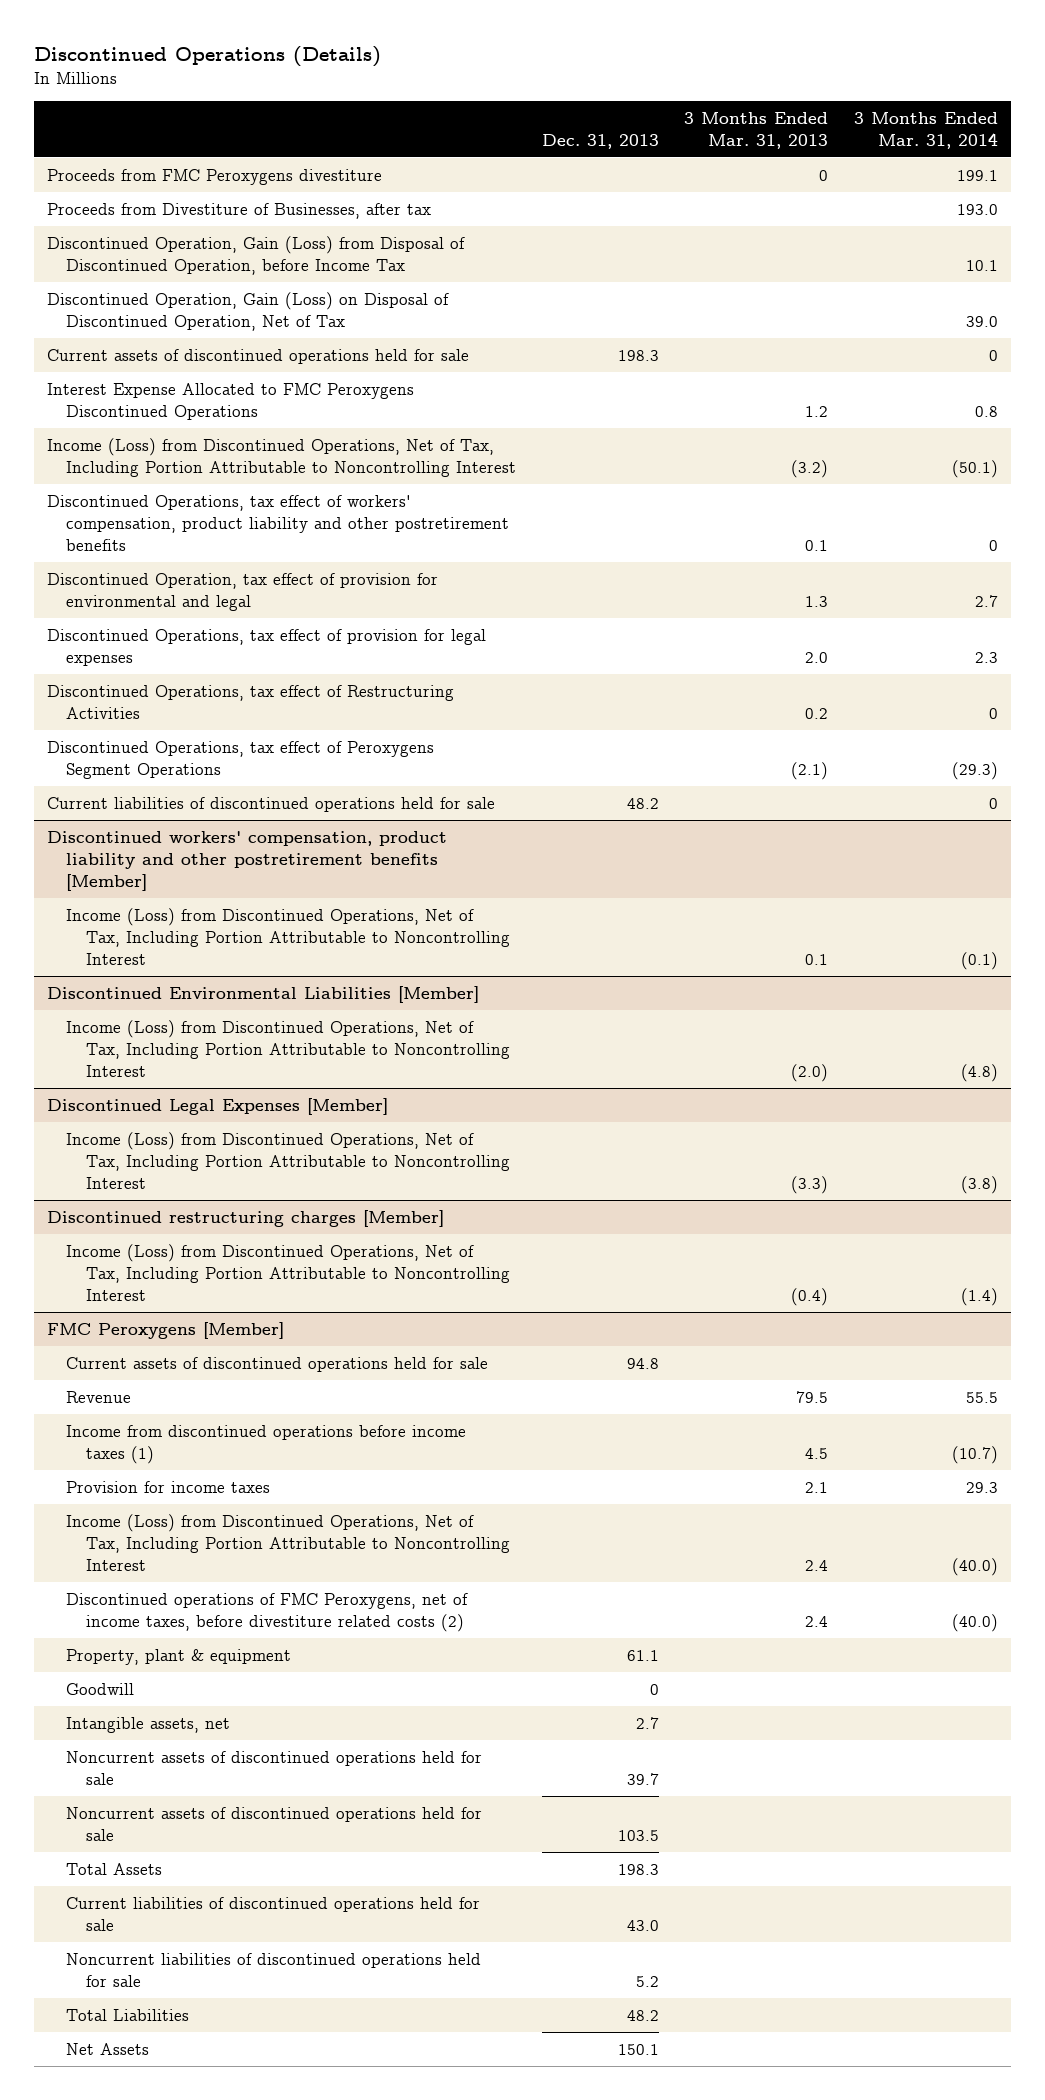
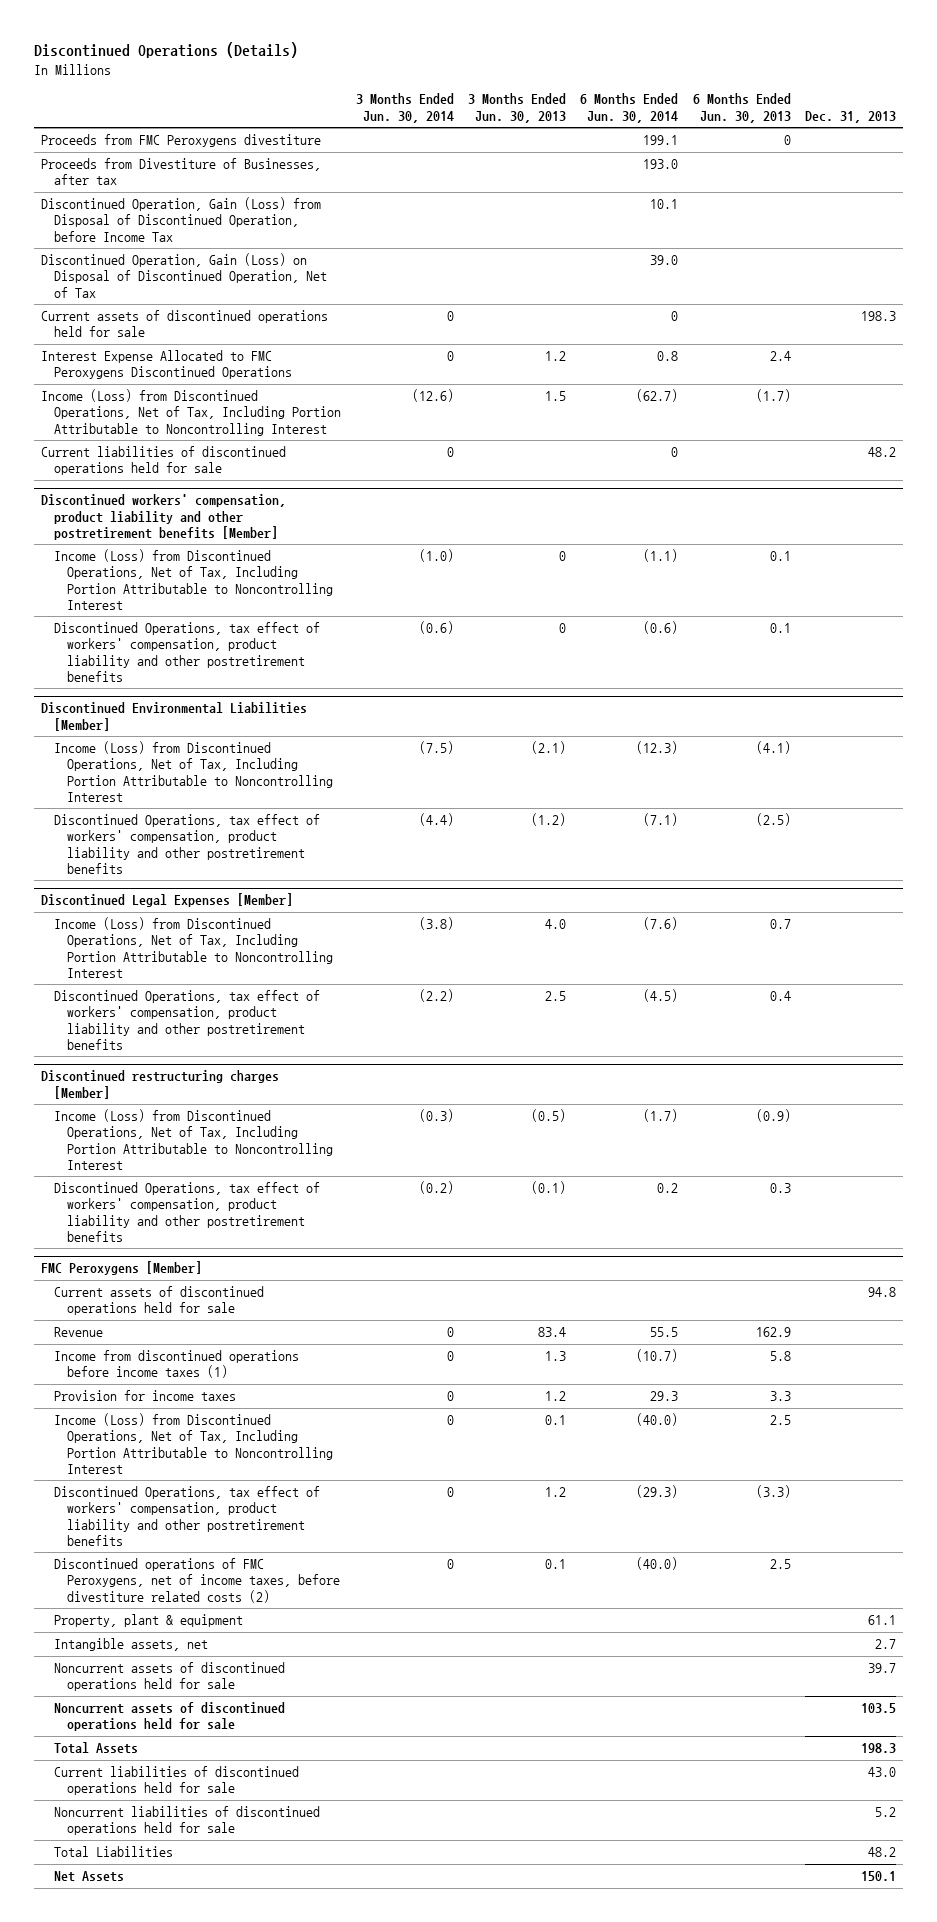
[684,112,829,149] 3 Months Ended Mar. 31, 2013 -> none
[853,112,998,149] 3 Months Ended Mar. 31, 2014 -> none
none -> [355,93,454,123] 3 Months Ended Jun. 30, 2014
none -> [467,93,566,123] 3 Months Ended Jun. 30, 2013
none -> [580,93,679,123] 6 Months Ended Jun. 30, 2014
none -> [692,93,791,123] 6 Months Ended Jun. 30, 2013
[47,494,510,551] Discontinued Operations, tax effect of workers' compensation, product liability and other postretirement benefits -> none
[47,572,439,611] Discontinued Operation, tax effect of provision for environmental and legal -> none
[47,628,487,666] Discontinued Operations, tax effect of provision for legal expenses -> none
[47,684,455,719] Discontinued Operations, tax effect of Restructuring Activities -> none
[47,740,435,779] Discontinued Operations, tax effect of Peroxygens Segment Operations -> none
none -> [54,622,321,682] Discontinued Operations, tax effect of workers' compensation, product liability and other postretirement benefits
none -> [54,814,321,874] Discontinued Operations, tax effect of workers' compensation, product liability and other postretirement benefits
none -> [54,990,321,1050] Discontinued Operations, tax effect of workers' compensation, product liability and other postretirement benefits
none -> [54,1182,321,1242] Discontinued Operations, tax effect of workers' compensation, product liability and other postretirement benefits
none -> [54,1486,321,1546] Discontinued Operations, tax effect of workers' compensation, product liability and other postretirement benefits
[66,1682,135,1695] Goodwill -> none

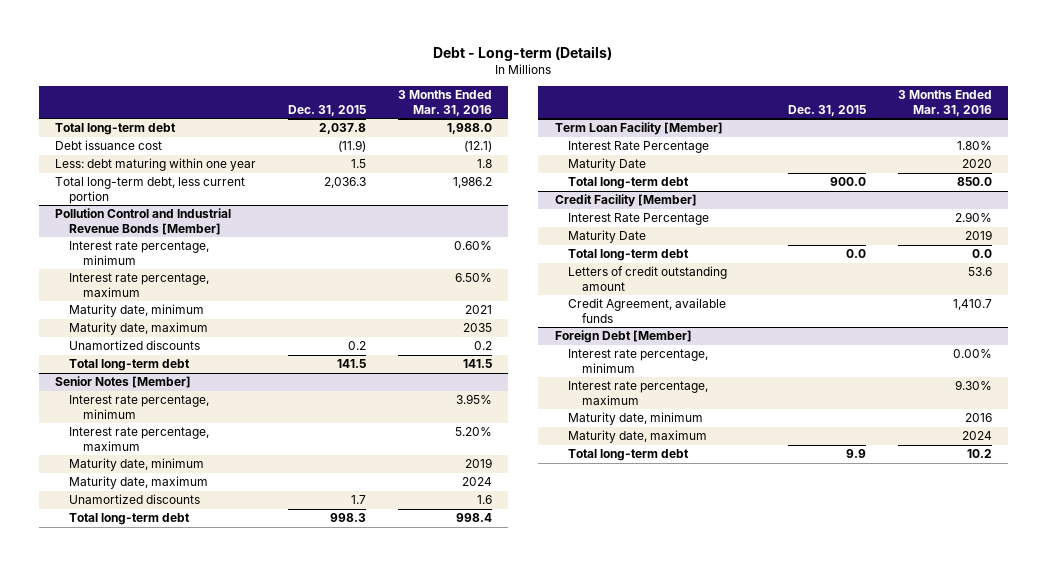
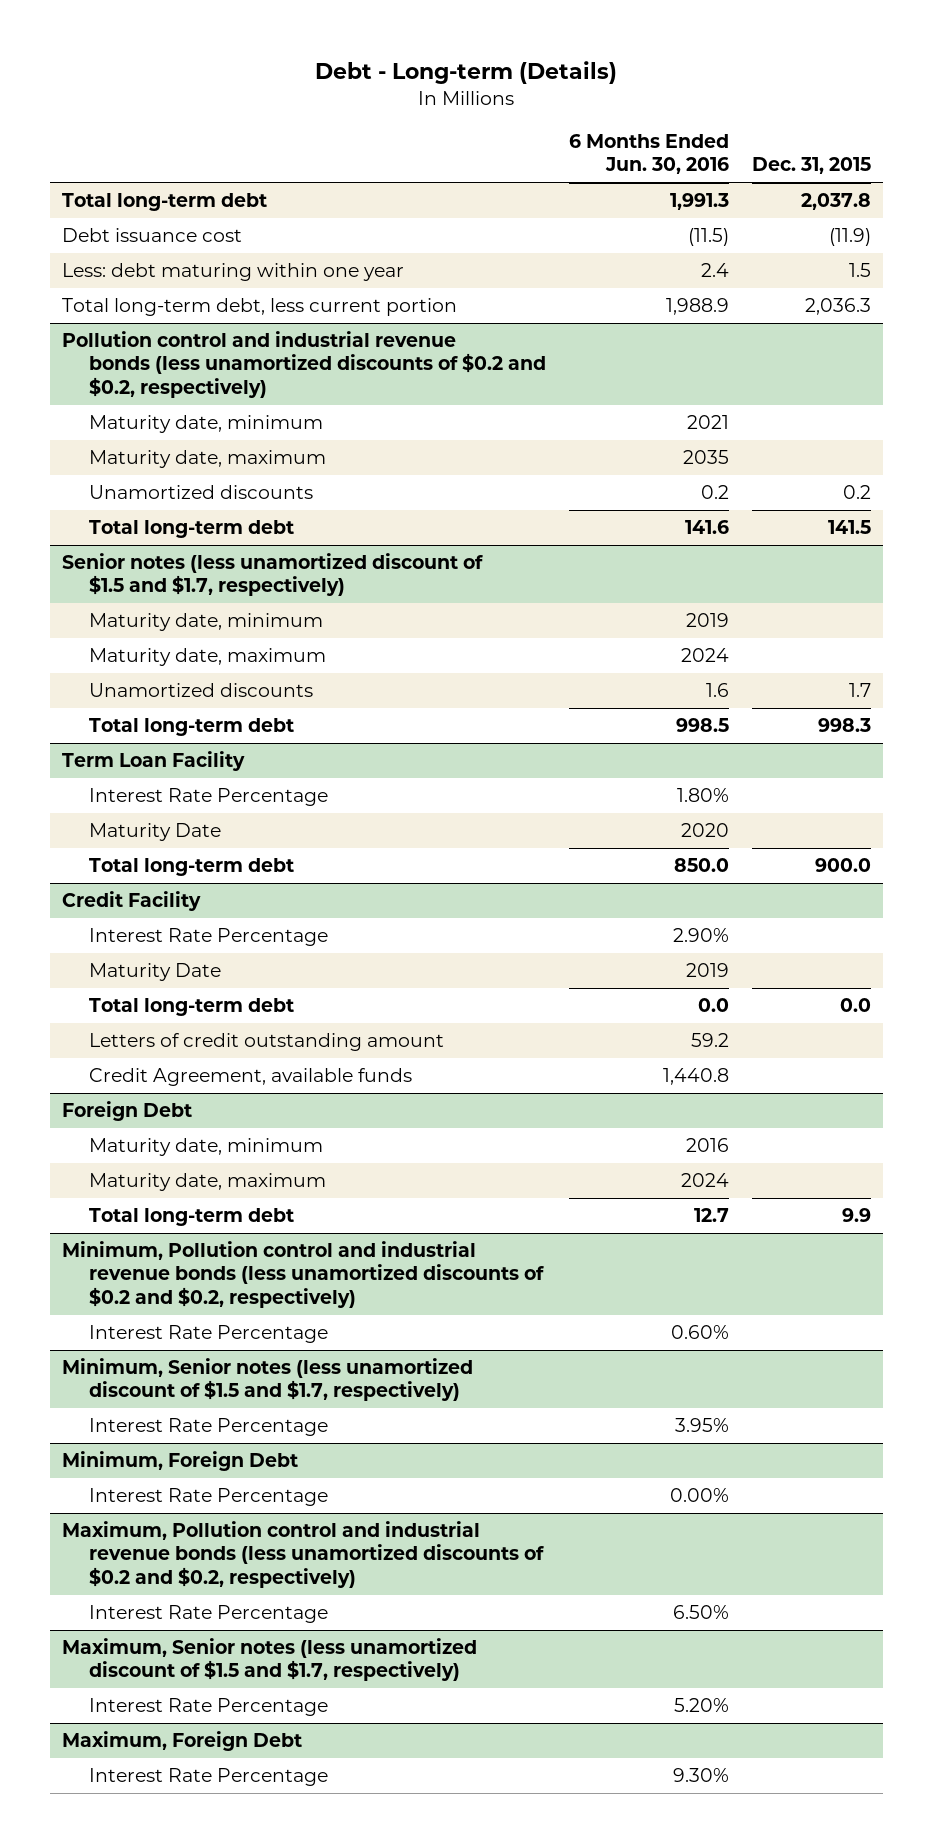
[398,90,493,116] 3 Months Ended Mar. 31, 2016 -> none
none -> [569,133,730,175] 6 Months Ended Jun. 30, 2016
[68,241,209,265] Interest rate percentage, minimum -> none
[68,273,209,297] Interest rate percentage, maximum -> none
[54,208,231,235] Pollution Control and Industrial Revenue Bonds [Member] -> [61,331,546,398] Pollution control and industrial revenue bonds (less unamortized discounts of $0.2 and $0.2, respectively)
[68,395,209,419] Interest rate percentage, minimum -> none
[68,427,209,451] Interest rate percentage, maximum -> none
[54,376,191,389] Senior Notes [Member] -> [61,553,483,597] Senior notes (less unamortized discount of $1.5 and $1.7, respectively)
[554,122,723,136] Term Loan Facility [Member] -> [61,751,245,772] Term Loan Facility
[554,194,697,208] Credit Facility [Member] -> [61,891,201,912] Credit Facility
[568,349,709,373] Interest rate percentage, minimum -> none
[568,381,709,405] Interest rate percentage, maximum -> none
[554,330,692,344] Foreign Debt [Member] -> [61,1101,192,1122] Foreign Debt
none -> [61,1241,544,1308] Minimum, Pollution control and industrial revenue bonds (less unamortized discounts of $0.2 and $0.2, respectively)
none -> [88,1325,328,1344] Interest Rate Percentage
none -> [61,1358,473,1402] Minimum, Senior notes (less unamortized discount of $1.5 and $1.7, respectively)
none -> [88,1418,328,1437] Interest Rate Percentage
none -> [61,1451,298,1472] Minimum, Foreign Debt
none -> [88,1488,328,1507] Interest Rate Percentage
none -> [61,1521,544,1588] Maximum, Pollution control and industrial revenue bonds (less unamortized discounts of $0.2 and $0.2, respectively)
none -> [88,1605,328,1624] Interest Rate Percentage
none -> [61,1638,477,1682] Maximum, Senior notes (less unamortized discount of $1.5 and $1.7, respectively)
none -> [88,1698,328,1717] Interest Rate Percentage
none -> [61,1731,302,1752] Maximum, Foreign Debt
none -> [88,1768,328,1787] Interest Rate Percentage

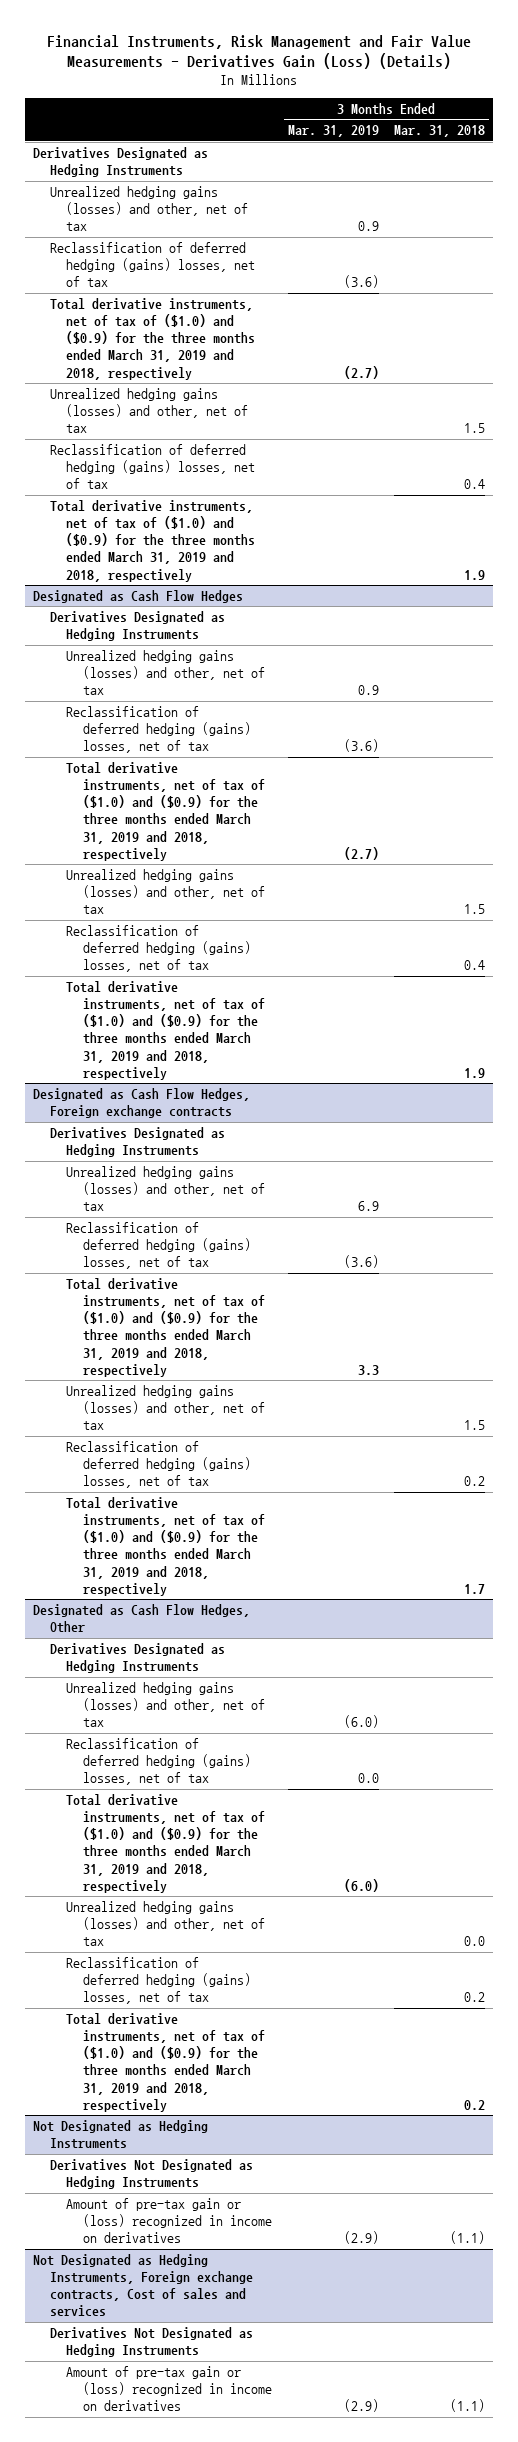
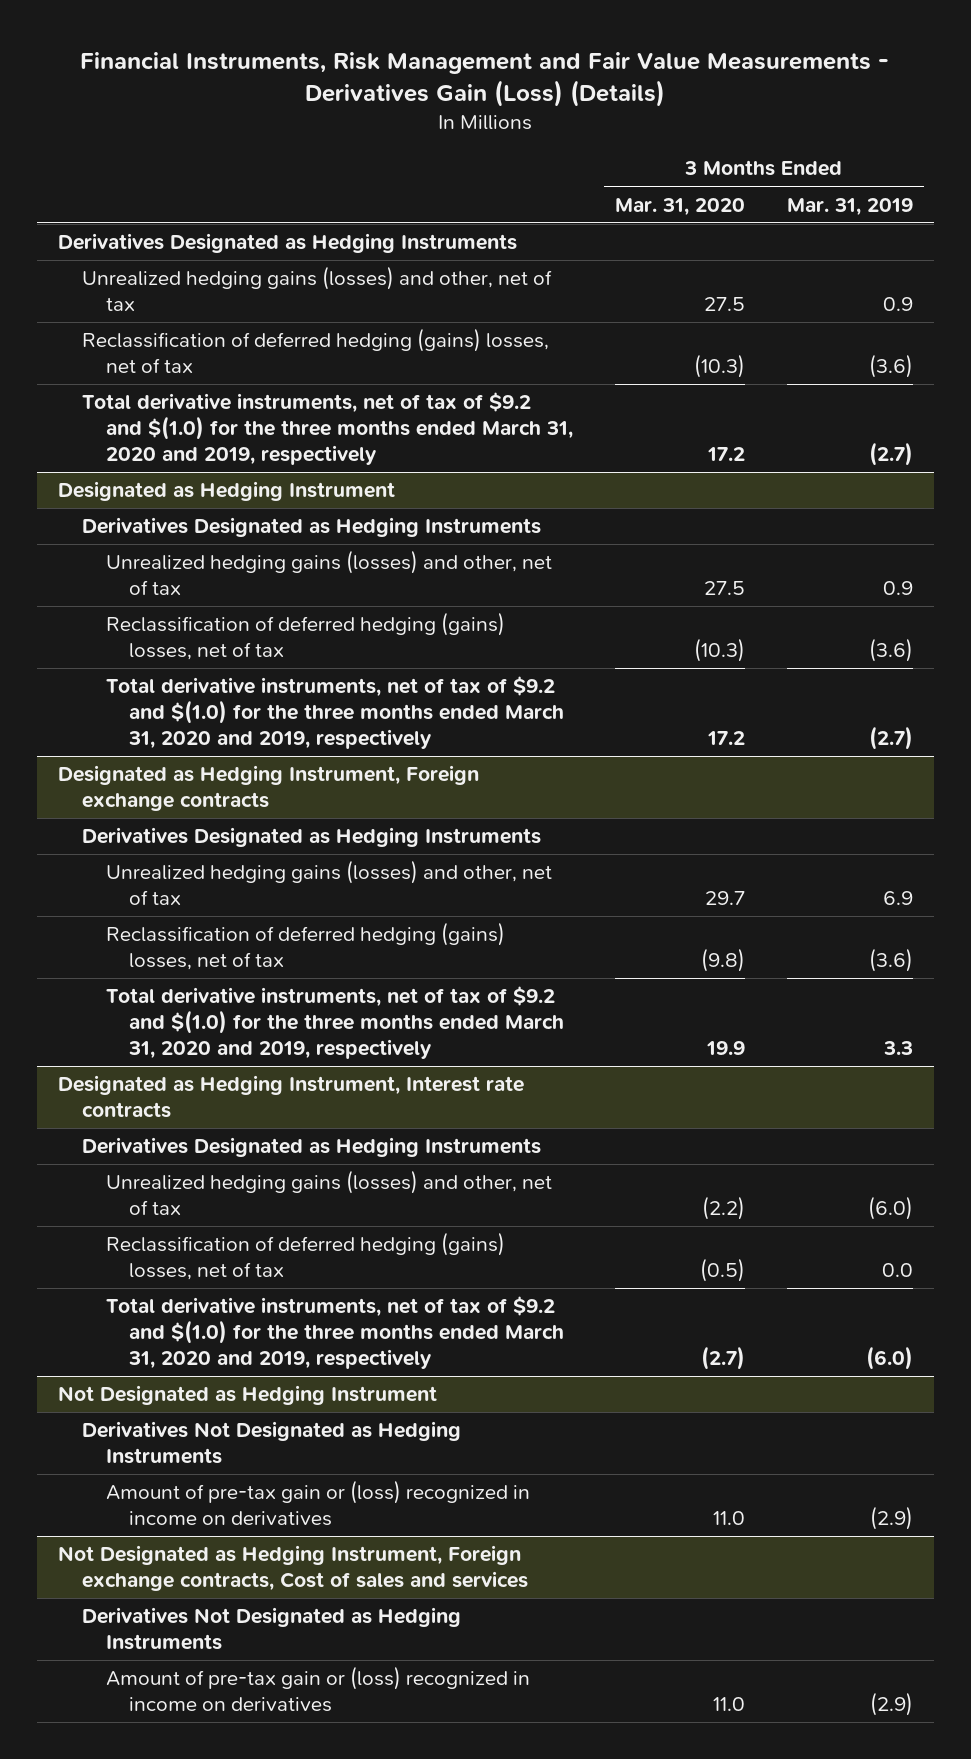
[393,125,485,138] Mar. 31, 2018 -> none
none -> [614,197,745,216] Mar. 31, 2020
[49,387,249,434] Unrealized hedging gains (losses) and other, net of tax -> none
[49,443,256,490] Reclassification of deferred hedging (gains) losses, net of tax -> none
[49,499,256,582] Total derivative instruments, net of tax of ($1.0) and ($0.9) for the three months ended March 31, 2019 and 2018, respectively -> none
[49,297,256,380] Total derivative instruments, net of tax of ($1.0) and ($0.9) for the three months ended March 31, 2019 and 2018, respectively -> [81,392,573,465] Total derivative instruments, net of tax of $9.2 and $(1.0) for the three months ended March 31, 2020 and 2019, respectively
[32,589,243,603] Designated as Cash Flow Hedges -> [57,481,395,502] Designated as Hedging Instrument
[66,868,266,915] Unrealized hedging gains (losses) and other, net of tax -> none
[66,924,252,973] Reclassification of deferred hedging (gains) losses, net of tax -> none
[66,980,266,1080] Total derivative instruments, net of tax of ($1.0) and ($0.9) for the three months ended March 31, 2019 and 2018, respectively -> none
[66,761,266,861] Total derivative instruments, net of tax of ($1.0) and ($0.9) for the three months ended March 31, 2019 and 2018, respectively -> [105,676,565,749] Total derivative instruments, net of tax of $9.2 and $(1.0) for the three months ended March 31, 2020 and 2019, respectively
[32,1087,250,1119] Designated as Cash Flow Hedges, Foreign exchange contracts -> [57,765,479,812] Designated as Hedging Instrument, Foreign exchange contracts
[66,1384,266,1431] Unrealized hedging gains (losses) and other, net of tax -> none
[66,1440,252,1489] Reclassification of deferred hedging (gains) losses, net of tax -> none
[66,1496,266,1596] Total derivative instruments, net of tax of ($1.0) and ($0.9) for the three months ended March 31, 2019 and 2018, respectively -> none
[66,1277,266,1377] Total derivative instruments, net of tax of ($1.0) and ($0.9) for the three months ended March 31, 2019 and 2018, respectively -> [105,986,565,1059] Total derivative instruments, net of tax of $9.2 and $(1.0) for the three months ended March 31, 2020 and 2019, respectively
[32,1603,250,1634] Designated as Cash Flow Hedges, Other -> [57,1075,524,1119] Designated as Hedging Instrument, Interest rate contracts
[66,1900,266,1947] Unrealized hedging gains (losses) and other, net of tax -> none
[66,1956,252,2005] Reclassification of deferred hedging (gains) losses, net of tax -> none
[66,2012,266,2112] Total derivative instruments, net of tax of ($1.0) and ($0.9) for the three months ended March 31, 2019 and 2018, respectively -> none
[66,1793,266,1893] Total derivative instruments, net of tax of ($1.0) and ($0.9) for the three months ended March 31, 2019 and 2018, respectively -> [105,1296,565,1369] Total derivative instruments, net of tax of $9.2 and $(1.0) for the three months ended March 31, 2020 and 2019, respectively
[32,2119,208,2150] Not Designated as Hedging Instruments -> [57,1385,437,1406] Not Designated as Hedging Instrument
[32,2253,253,2317] Not Designated as Hedging Instruments, Foreign exchange contracts, Cost of sales and services -> [57,1545,528,1592] Not Designated as Hedging Instrument, Foreign exchange contracts, Cost of sales and services

